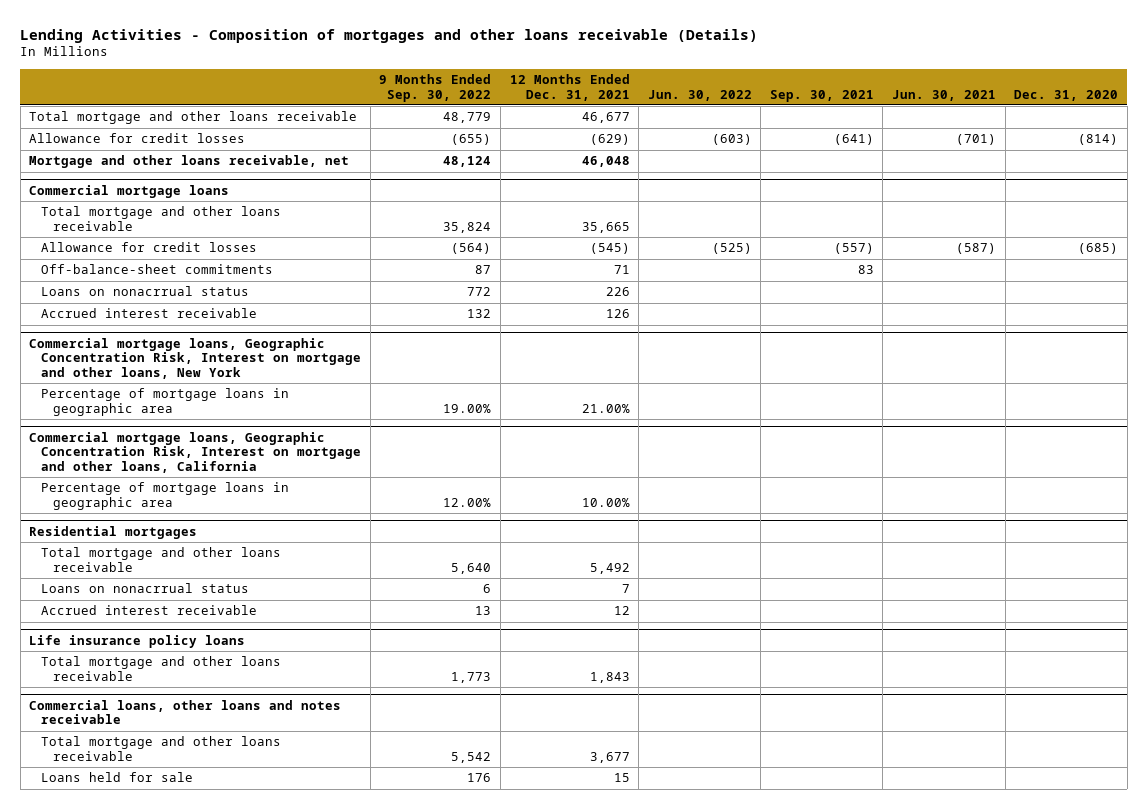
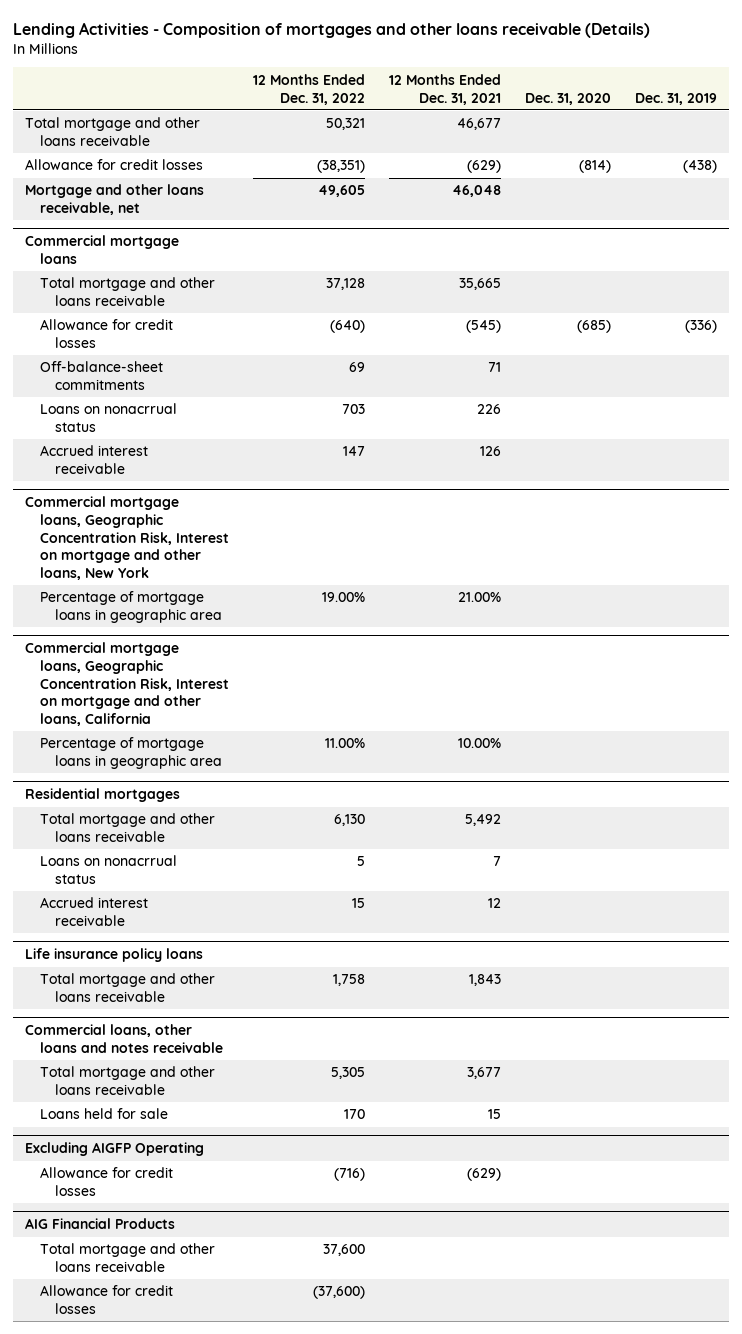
[379,74,492,102] 9 Months Ended Sep. 30, 2022 -> none
[647,89,752,101] Jun. 30, 2022 -> none
[769,89,874,102] Sep. 30, 2021 -> none
[892,89,997,101] Jun. 30, 2021 -> none
none -> [253,73,366,105] 12 Months Ended Dec. 31, 2022
none -> [634,92,717,105] Dec. 31, 2019
none -> [25,1142,205,1157] Excluding AIGFP Operating
none -> [40,1167,174,1197] Allowance for credit losses
none -> [25,1218,176,1230] AIG Financial Products
none -> [40,1243,216,1273] Total mortgage and other loans receivable
none -> [40,1285,174,1315] Allowance for credit losses

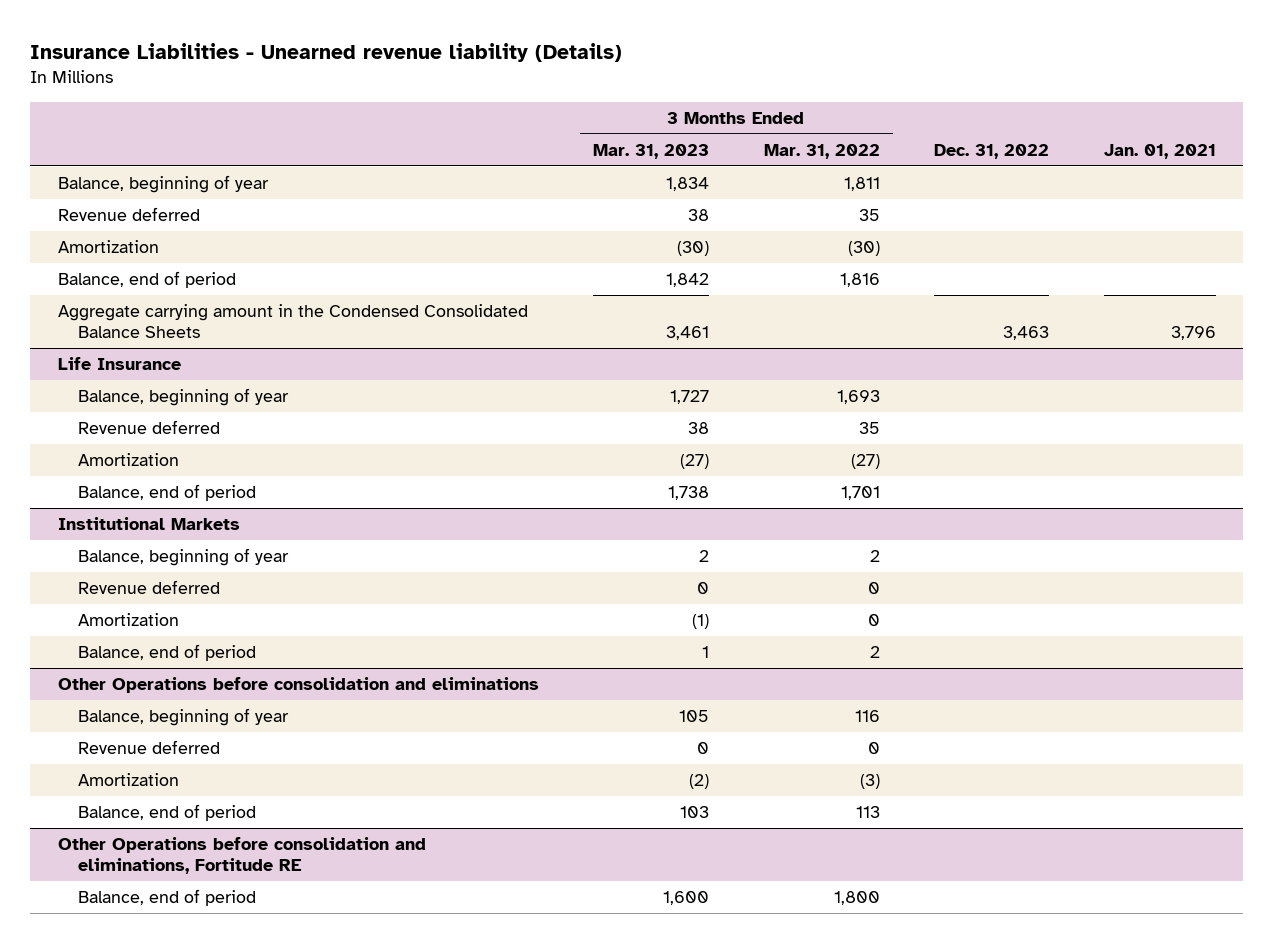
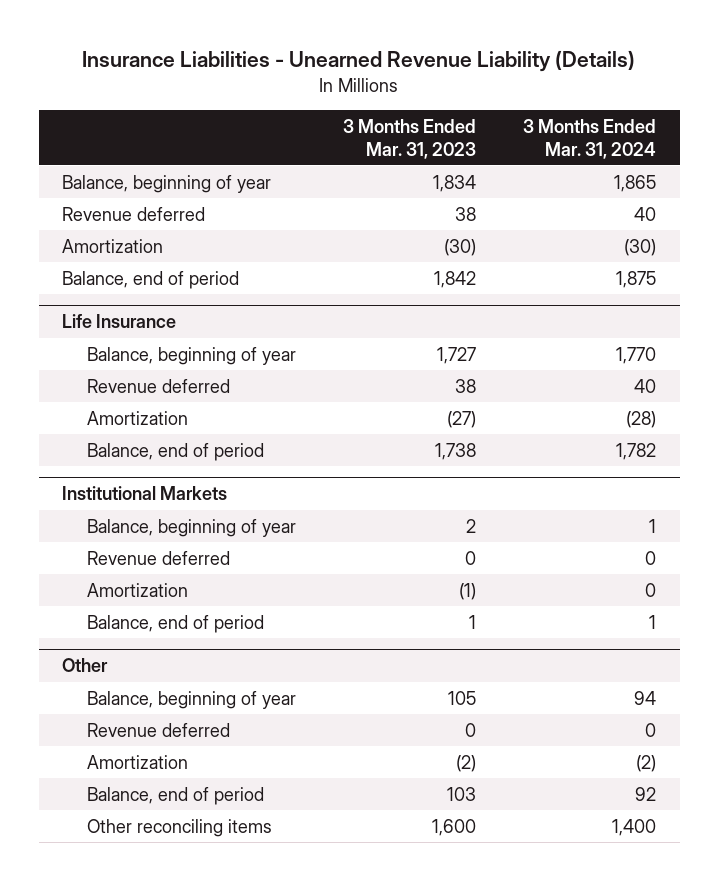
[30,42,623,62] Insurance Liabilities - Unearned revenue liability (Details) -> [82,50,636,73] Insurance Liabilities - Unearned Revenue Liability (Details)
[763,144,880,160] Mar. 31, 2022 -> none
[934,144,1050,160] Dec. 31, 2022 -> none
[1103,144,1216,160] Jan. 01, 2021 -> none
none -> [523,118,657,159] 3 Months Ended Mar. 31, 2024
[57,304,528,339] Aggregate carrying amount in the Condensed Consolidated Balance Sheets -> none
[57,677,539,694] Other Operations before consolidation and eliminations -> [62,658,109,673] Other
[57,837,426,875] Other Operations before consolidation and eliminations, Fortitude RE -> none
[77,889,256,907] Balance, end of period -> none
none -> [87,818,273,837] Other reconciling items

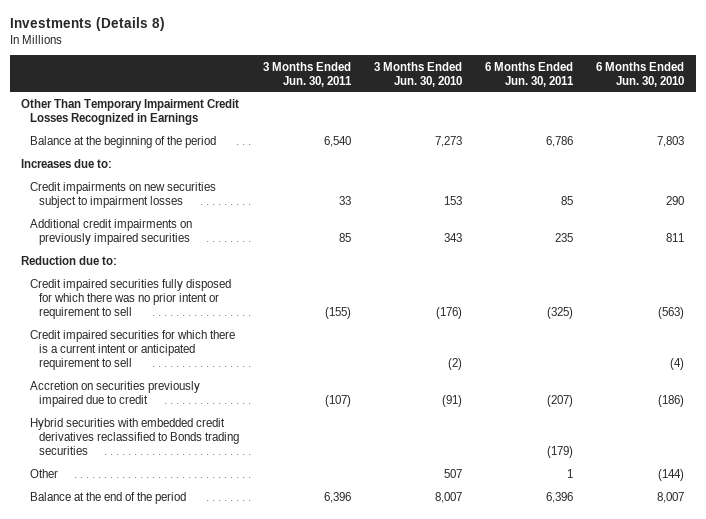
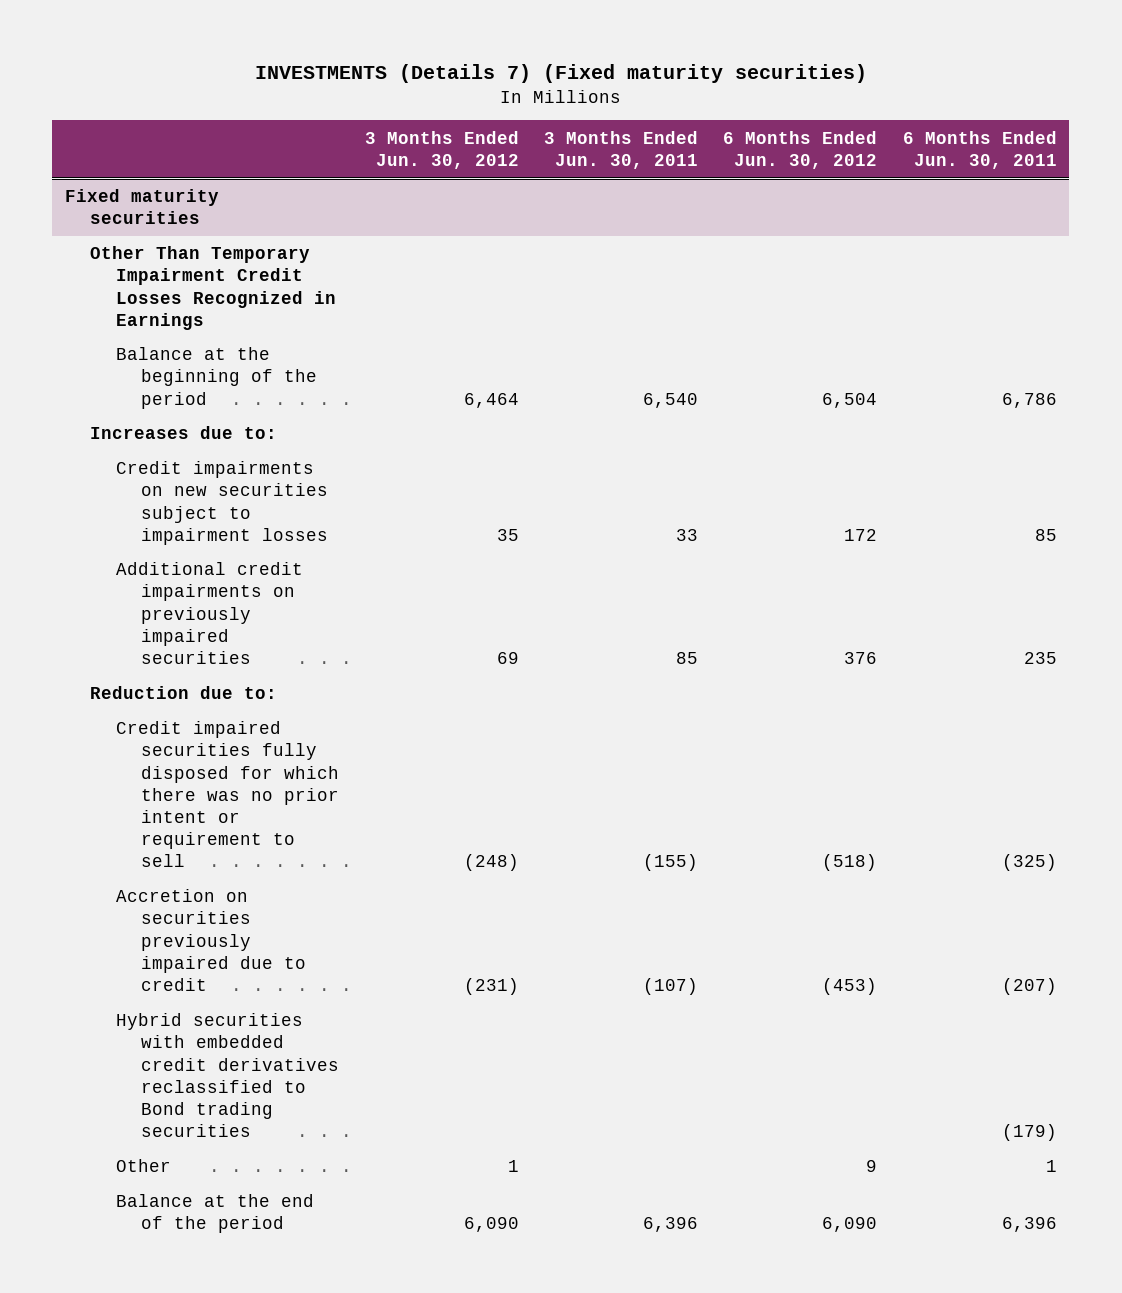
[9,16,165,31] Investments (Details 8) -> [254,64,867,84] INVESTMENTS (Details 7) (Fixed maturity securities)
[373,61,462,87] 3 Months Ended Jun. 30, 2010 -> none
[596,61,685,87] 6 Months Ended Jun. 30, 2010 -> none
none -> [364,130,519,169] 3 Months Ended Jun. 30, 2012
none -> [723,130,878,169] 6 Months Ended Jun. 30, 2012
none -> [64,189,219,225] Fixed maturity securities
[29,330,235,371] Credit impaired securities for which there is a current intent or anticipated requirement to sell -> none
[29,418,239,456] Hybrid securities with embedded credit derivatives reclassified to Bonds trading securities -> [115,1013,340,1137] Hybrid securities with embedded credit derivatives reclassified to Bond trading securities

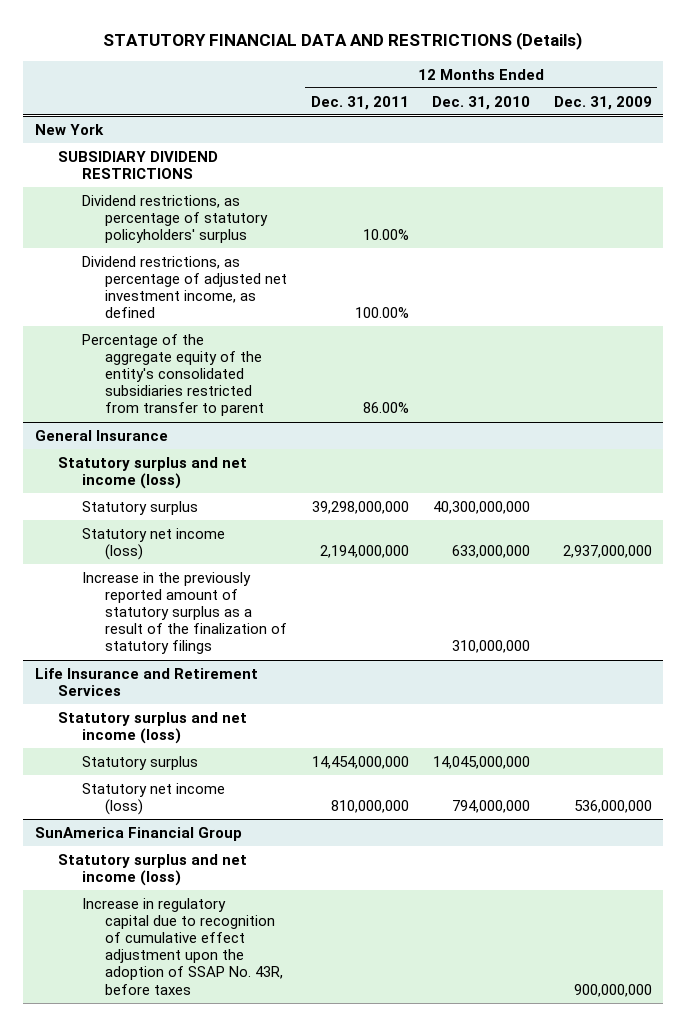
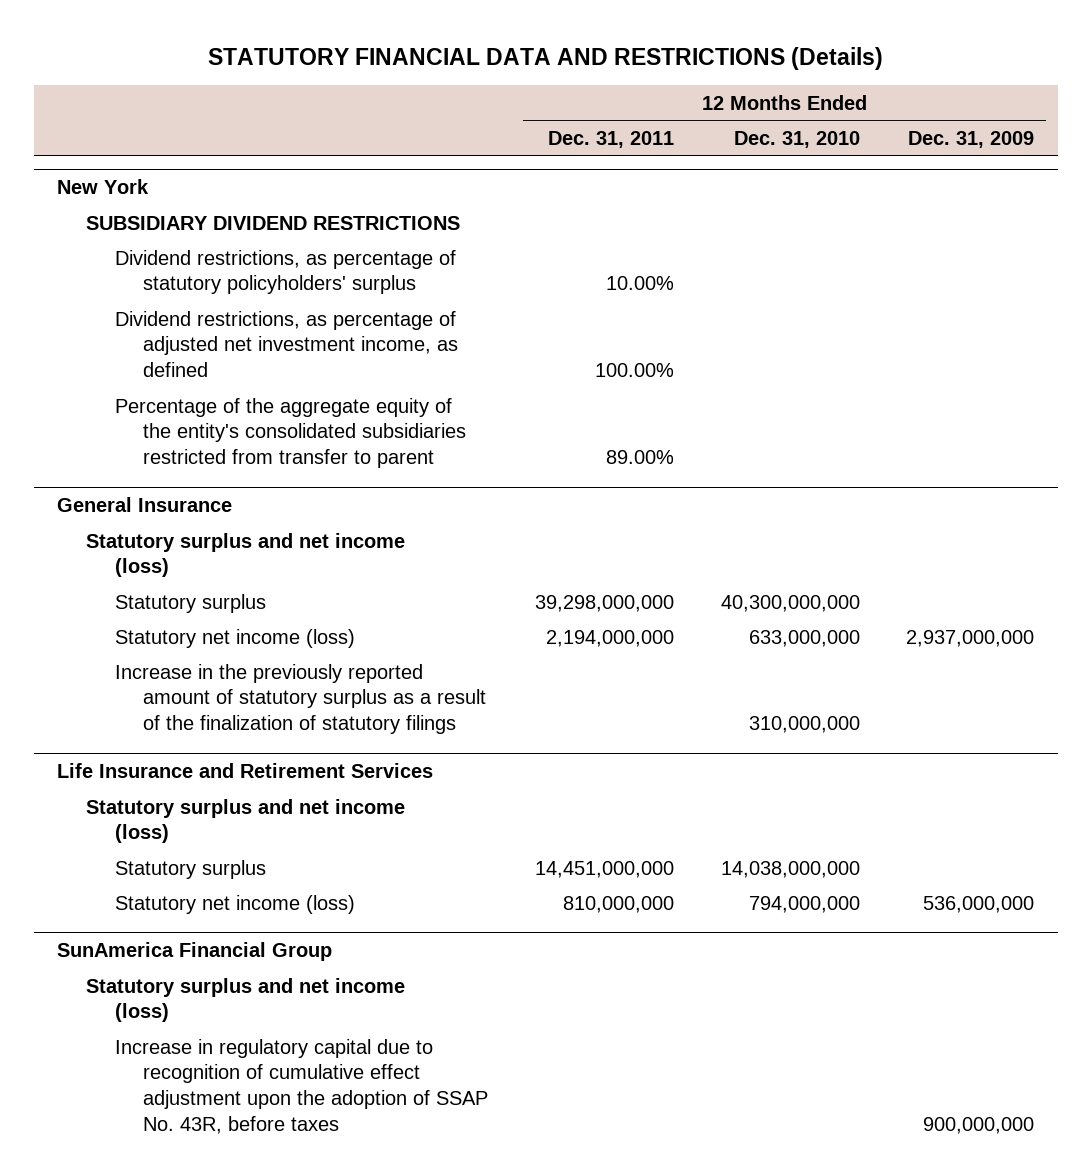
[362,402,409,414] 86.00% -> [605,449,674,464] 89.00%
[311,755,409,769] 14,454,000,000 -> [534,860,674,878] 14,451,000,000
[433,755,531,769] 14,045,000,000 -> [720,860,860,878] 14,038,000,000

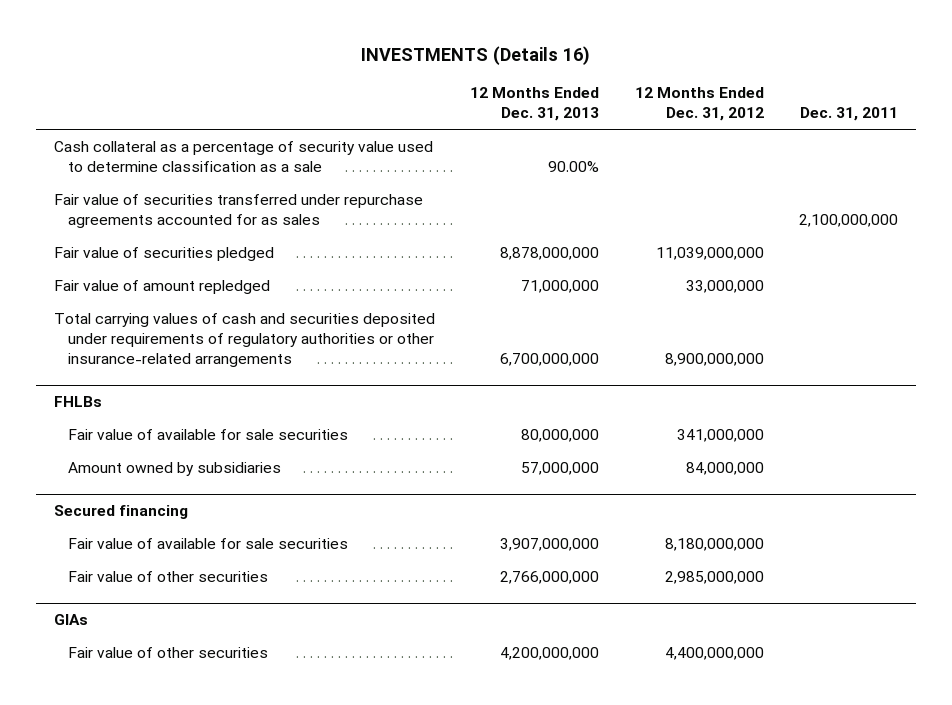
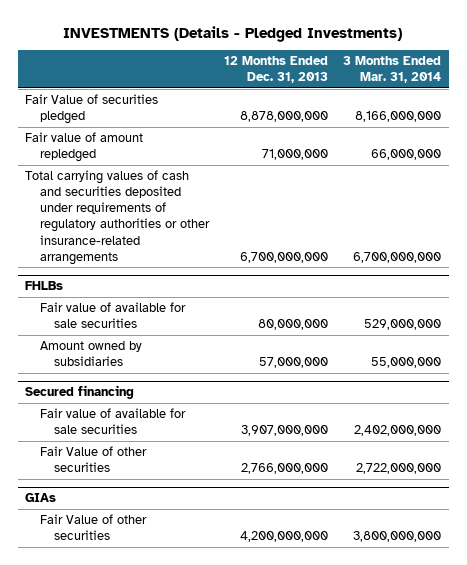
[361,45,591,65] INVESTMENTS (Details 16) -> [63,25,403,42] INVESTMENTS (Details - Pledged Investments)
[634,87,764,122] 12 Months Ended Dec. 31, 2012 -> none
[799,107,898,122] Dec. 31, 2011 -> none
none -> [343,56,442,84] 3 Months Ended Mar. 31, 2014
[54,140,434,173] Cash collateral as a percentage of security value used to determine classification as a sale -> none
[54,193,424,229] Fair value of securities transferred under repurchase agreements accounted for as sales -> none
[54,246,275,261] Fair value of securities pledged -> [25,94,159,125] Fair Value of securities pledged
[68,570,269,582] Fair value of other securities -> [39,446,147,473] Fair Value of other securities
[68,646,269,658] Fair value of other securities -> [39,514,147,541] Fair Value of other securities

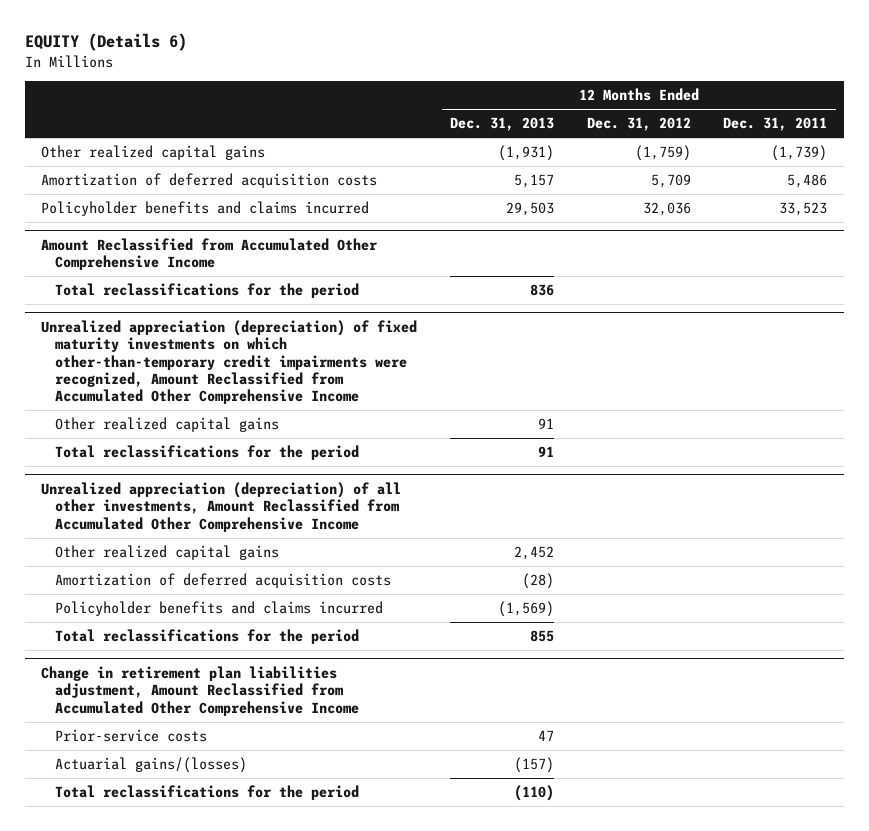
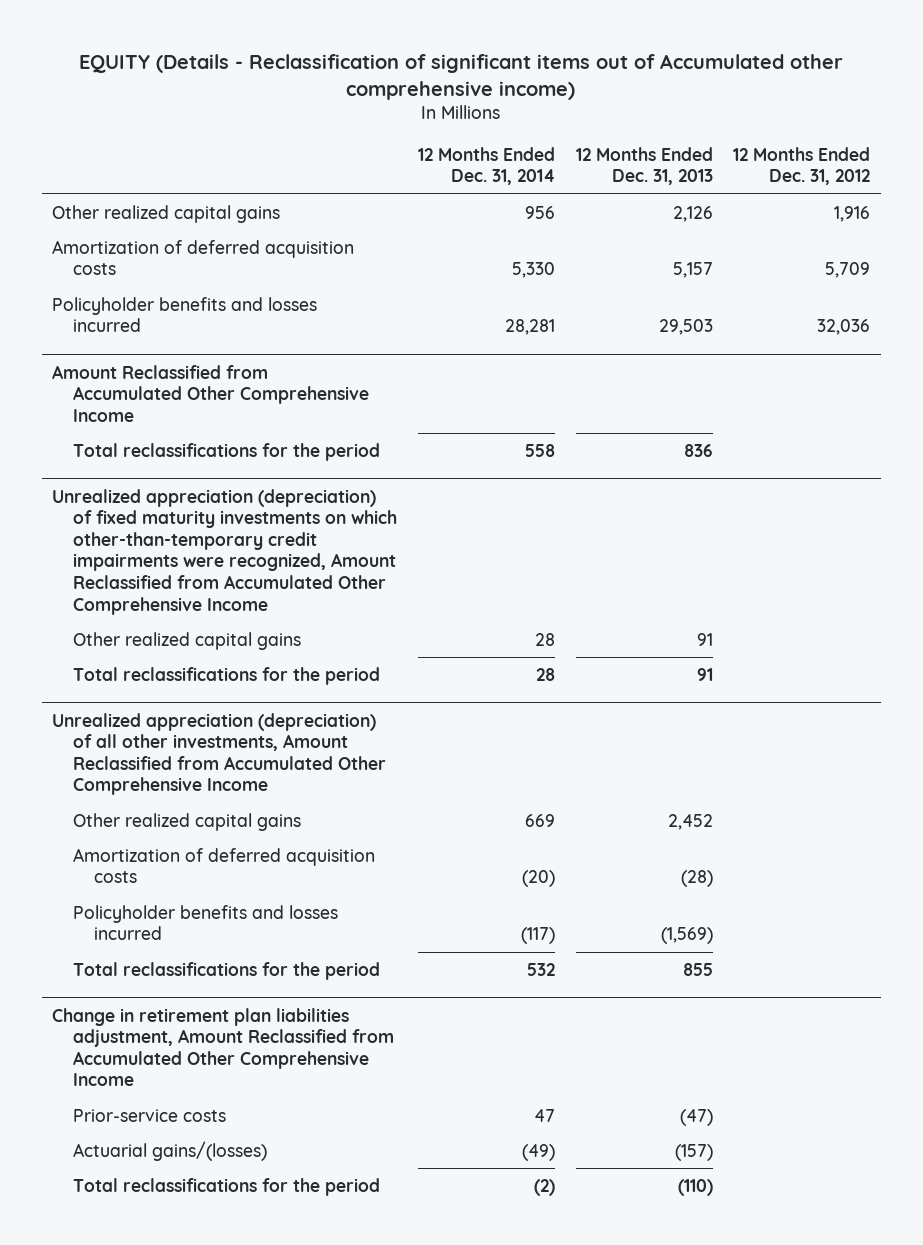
[24,33,187,52] EQUITY (Details 6) -> [79,53,844,100] EQUITY (Details - Reclassification of significant items out of Accumulated other comprehensive income)
[723,117,828,132] Dec. 31, 2011 -> none
none -> [418,146,556,186] 12 Months Ended Dec. 31, 2014
[497,145,554,162] (1,931) -> [672,205,713,222] 2,126
[634,145,691,162] (1,759) -> [834,205,871,222] 1,916
[41,201,370,217] Policyholder benefits and claims incurred -> [52,296,318,333] Policyholder benefits and losses incurred
[55,601,384,617] Policyholder benefits and claims incurred -> [73,904,339,941] Policyholder benefits and losses incurred
[537,730,554,742] 47 -> [679,1108,713,1126] (47)

